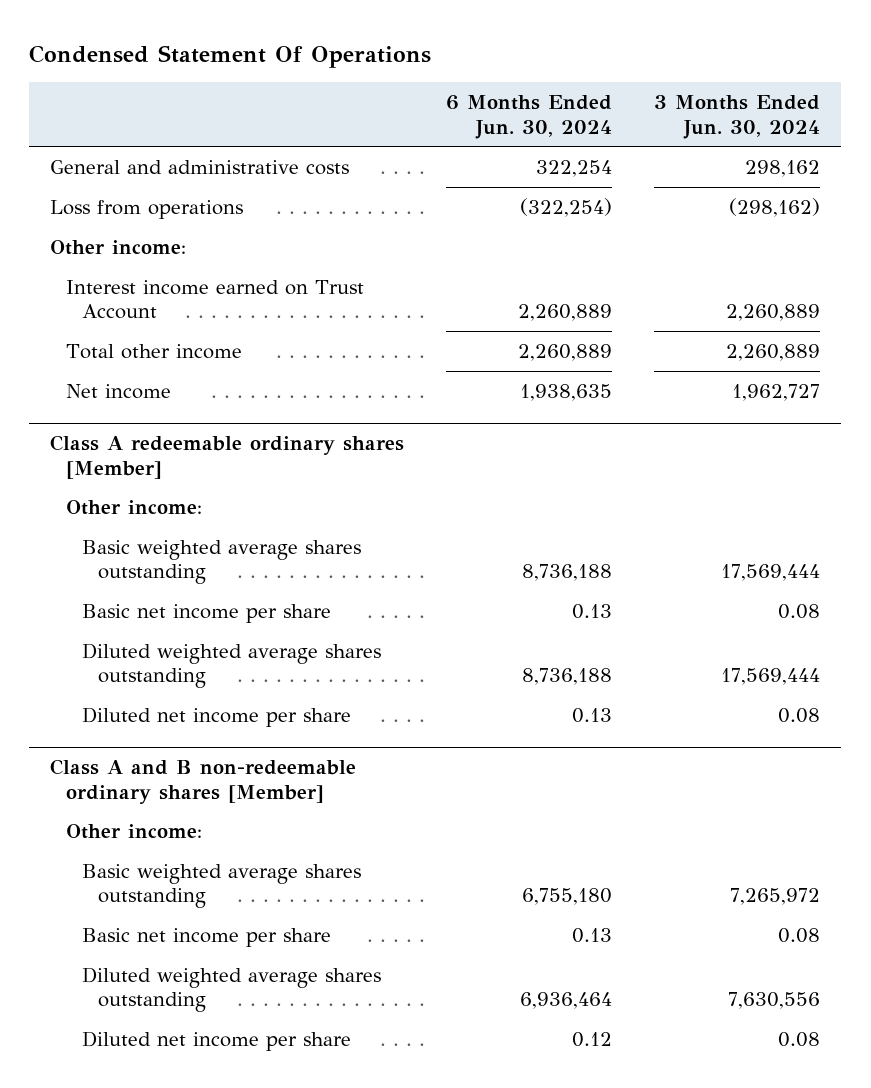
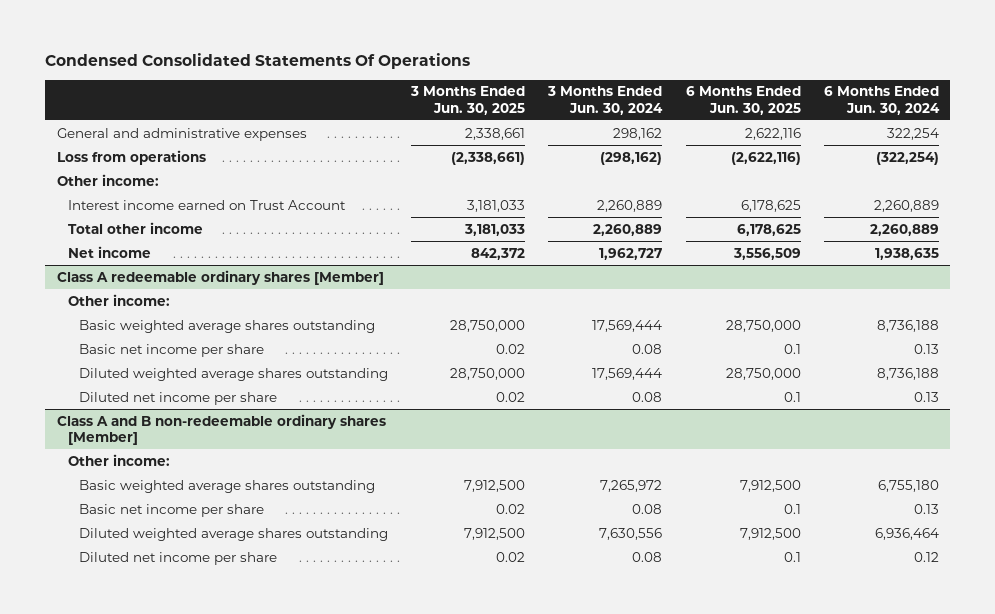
[29,44,432,68] Condensed Statement Of Operations -> [45,53,471,70] Condensed Consolidated Statements Of Operations
none -> [410,86,526,115] 3 Months Ended Jun. 30, 2025
none -> [685,86,801,115] 6 Months Ended Jun. 30, 2025
[50,159,350,175] General and administrative costs -> [56,127,307,141] General and administrative expenses

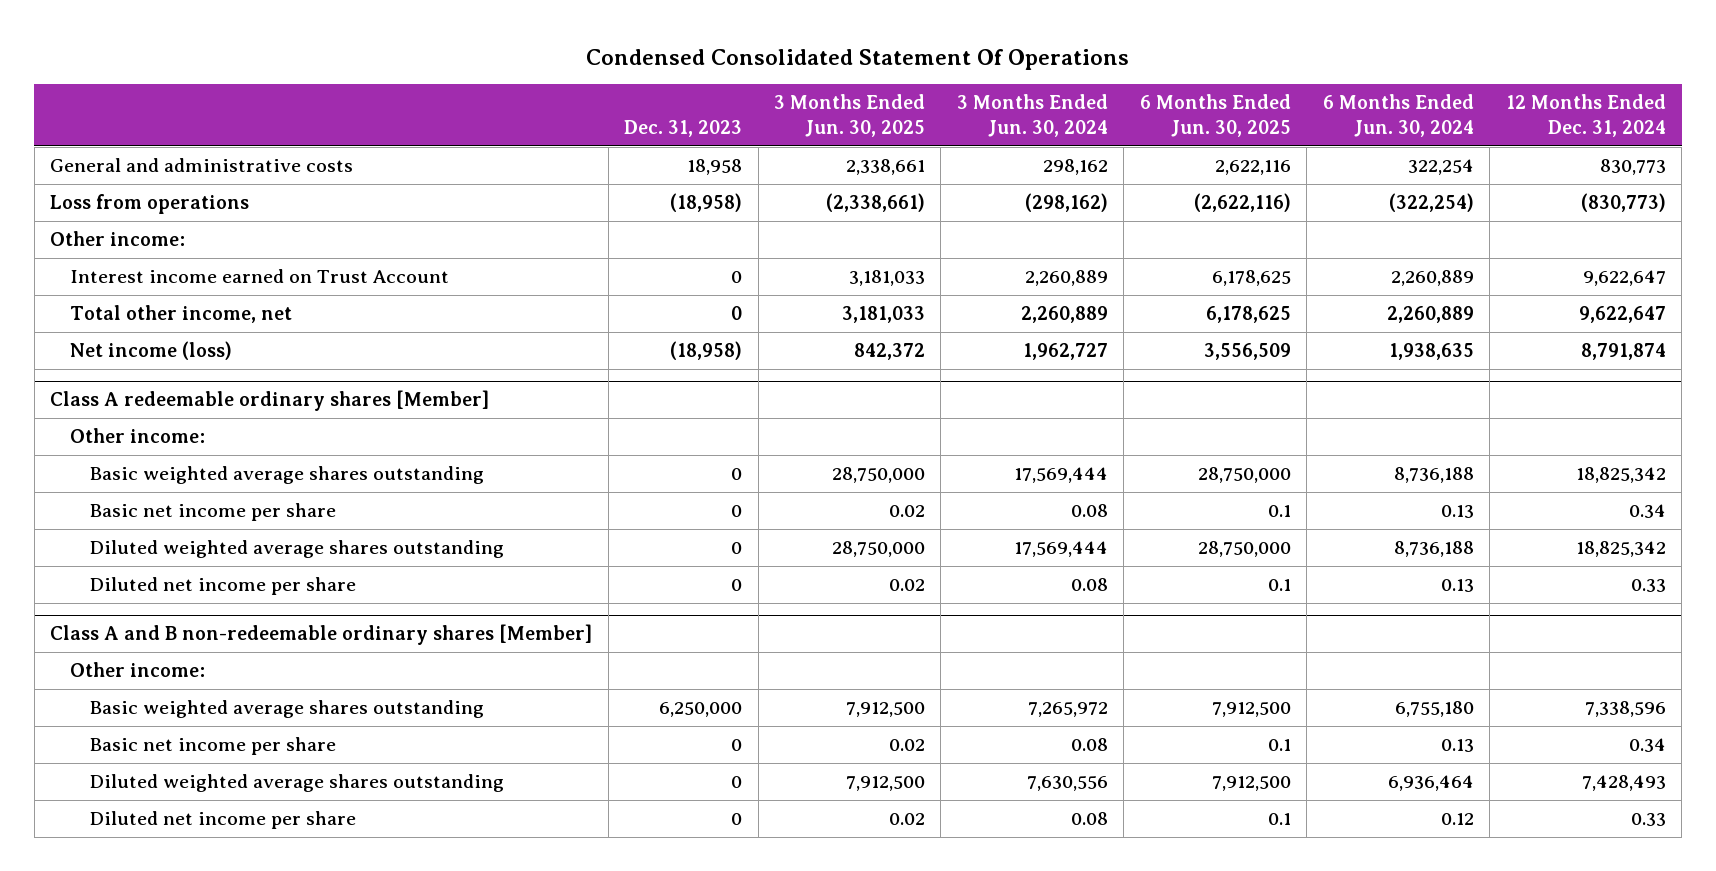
[45,53,471,70] Condensed Consolidated Statements Of Operations -> [585,48,1129,70] Condensed Consolidated Statement Of Operations
none -> [624,120,743,138] Dec. 31, 2023
none -> [1505,94,1666,138] 12 Months Ended Dec. 31, 2024
[56,127,307,141] General and administrative expenses -> [50,158,354,173] General and administrative costs
[67,221,203,234] Total other income -> [70,305,293,324] Total other income, net
[67,245,151,258] Net income -> [70,341,233,361] Net income (loss)

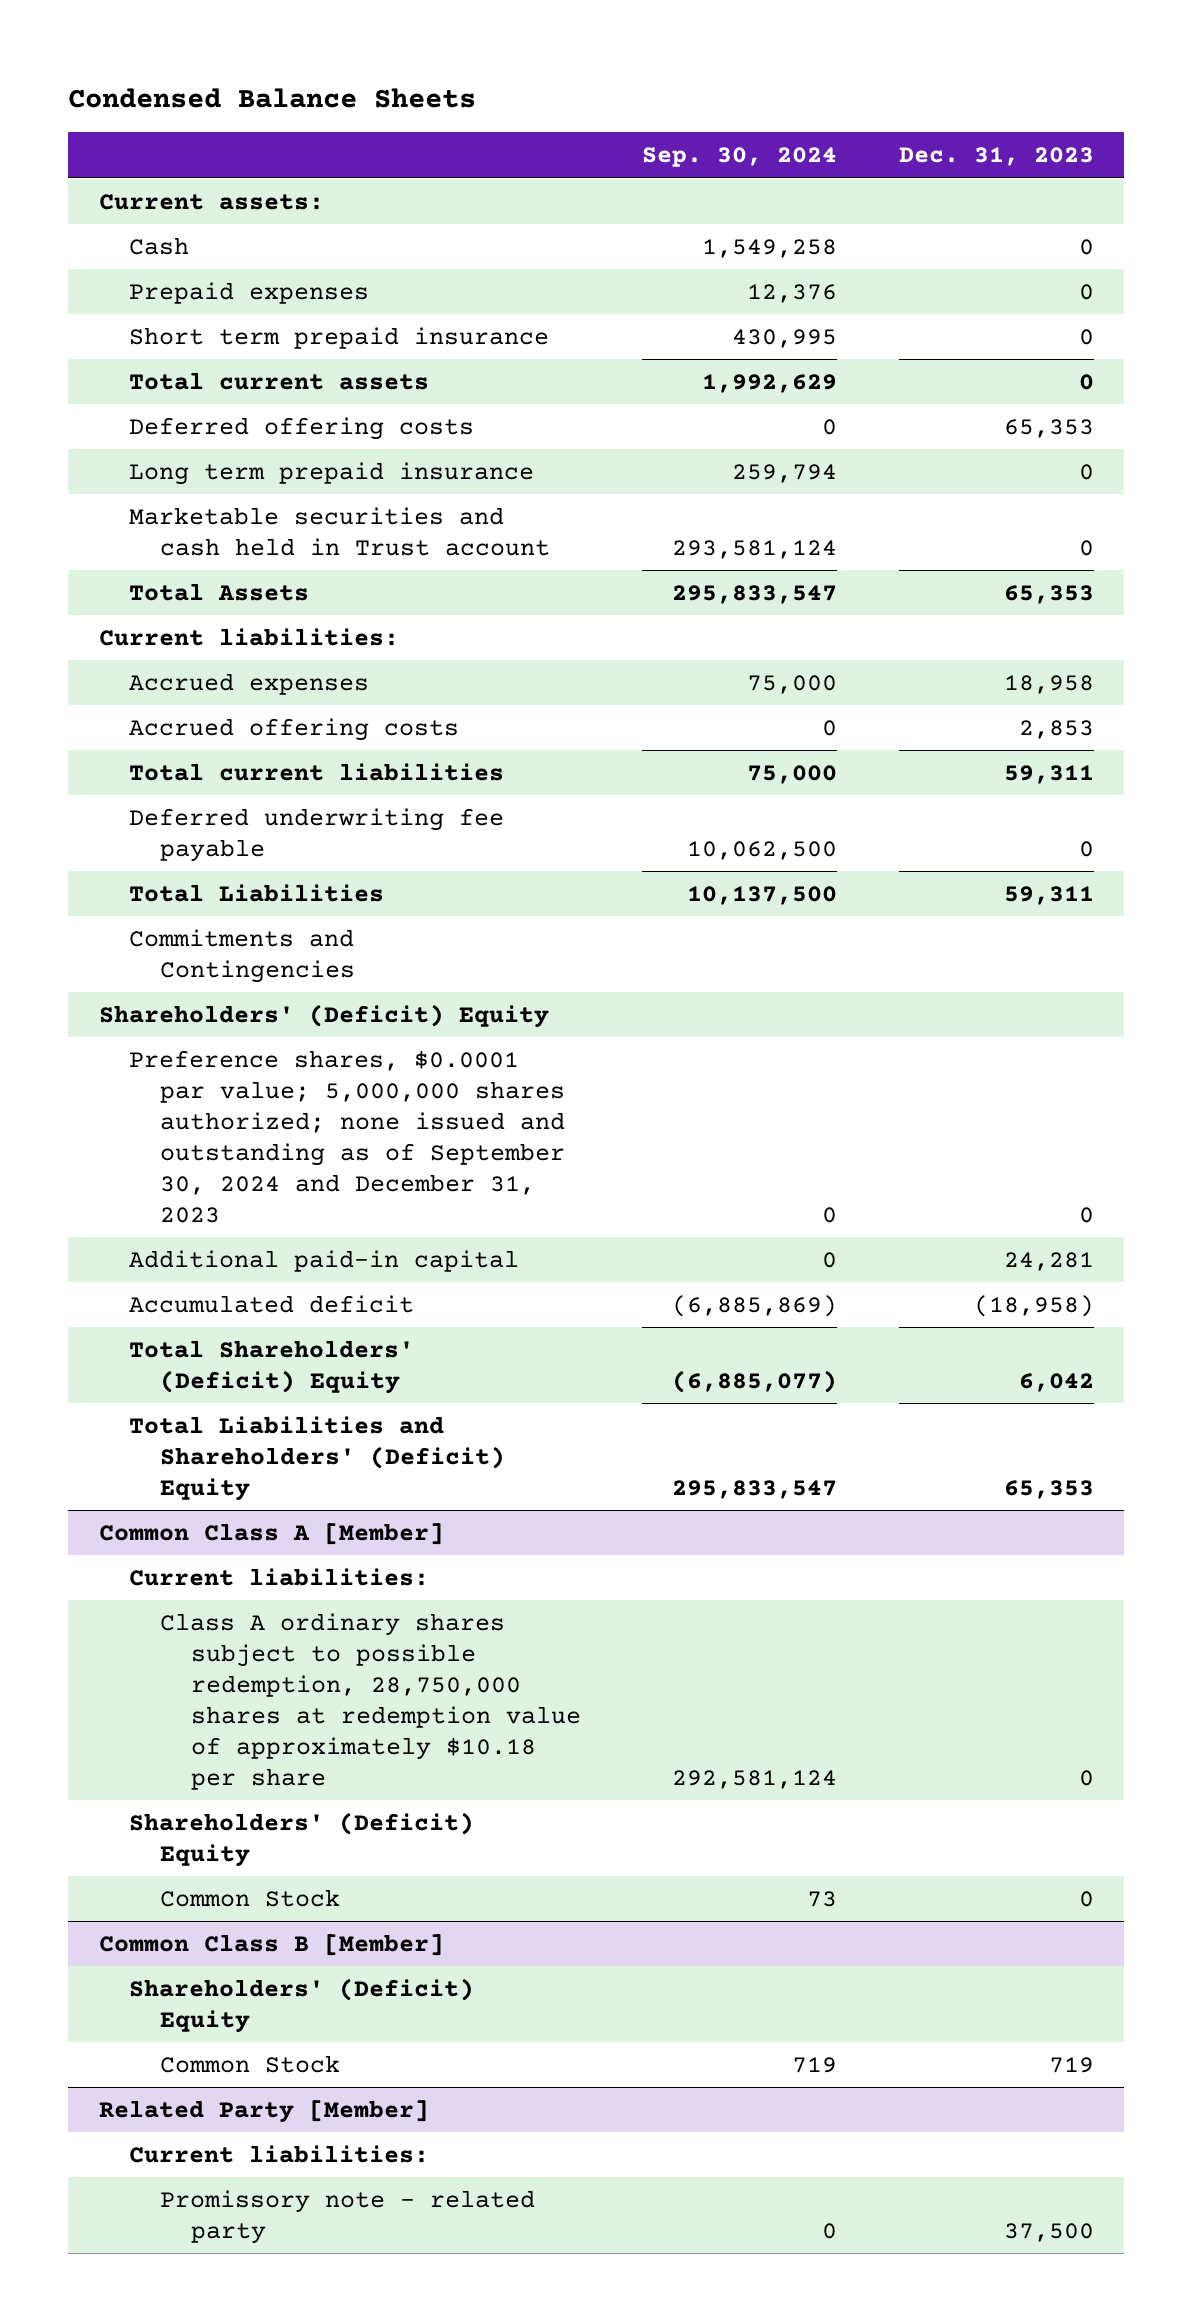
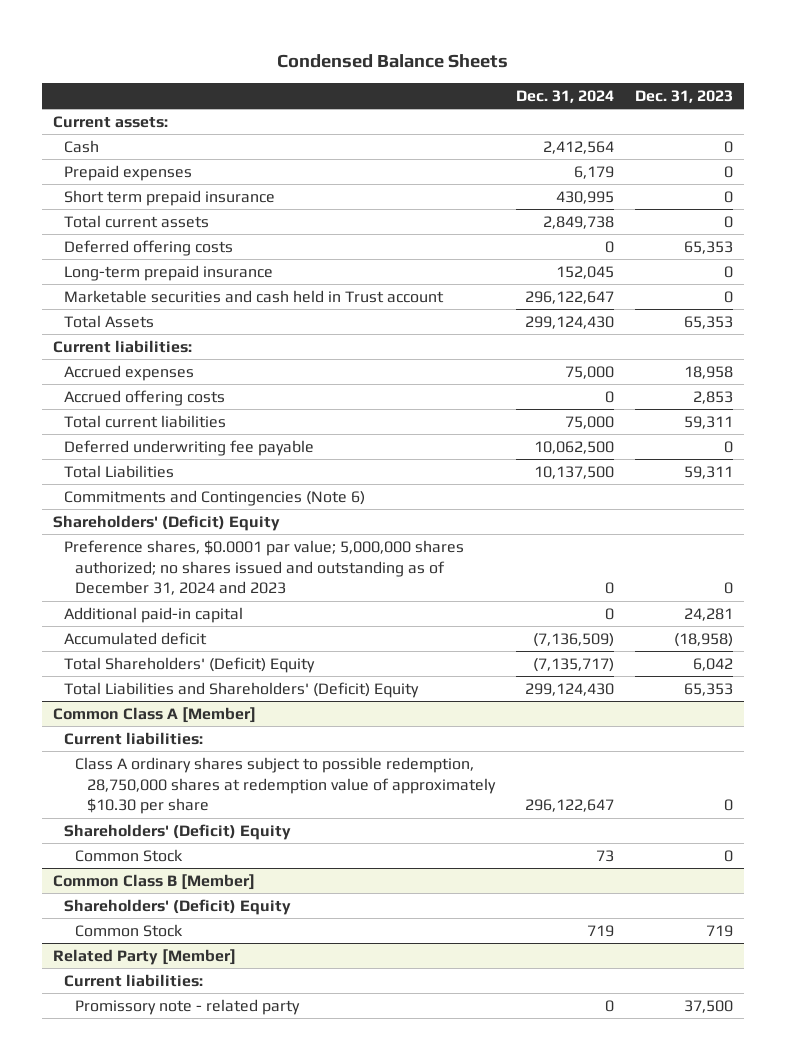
[642,147,838,168] Sep. 30, 2024 -> none
none -> [515,89,614,103] Dec. 31, 2024
[129,461,535,485] Long term prepaid insurance -> [63,264,273,281] Long-term prepaid insurance
[129,928,356,983] Commitments and Contingencies -> [63,489,365,506] Commitments and Contingencies (Note 6)
[129,1049,566,1223] Preference shares, $0.0001 par value; 5,000,000 shares authorized; none issued and outstanding as of September 30, 2024 and December 31, 2023 -> [63,539,464,596] Preference shares, $0.0001 par value; 5,000,000 shares authorized; no shares issued and outstanding as of December 31, 2024 and 2023
[160,1612,581,1790] Class A ordinary shares subject to possible redemption, 28,750,000 shares at redemption value of approximately $10.18 per share -> [75,756,496,815] Class A ordinary shares subject to possible redemption, 28,750,000 shares at redemption value of approximately $10.30 per share

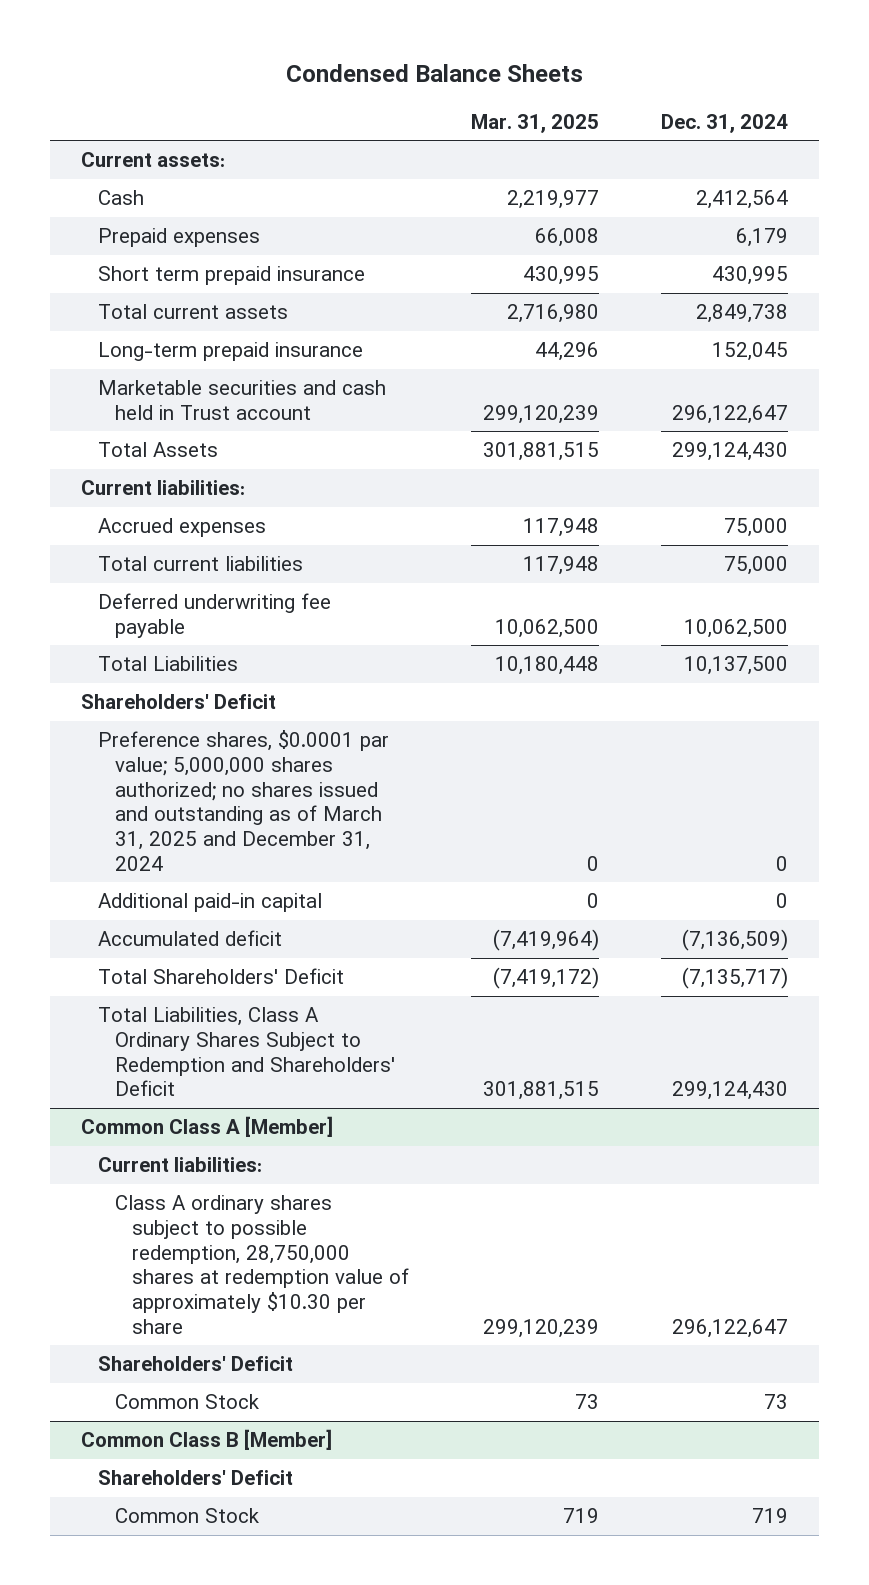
[635,89,734,103] Dec. 31, 2023 -> none
none -> [471,113,600,133] Mar. 31, 2025
[63,239,233,256] Deferred offering costs -> none
[63,389,225,406] Accrued offering costs -> none
[63,489,365,506] Commitments and Contingencies (Note 6) -> none
[52,514,280,531] Shareholders' (Deficit) Equity -> [80,694,276,710] Shareholders' Deficit
[63,539,464,596] Preference shares, $0.0001 par value; 5,000,000 shares authorized; no shares issued and outstanding as of December 31, 2024 and 2023 -> [98,730,390,871] Preference shares, $0.0001 par value; 5,000,000 shares authorized; no shares issued and outstanding as of March 31, 2025 and December 31, 2024
[63,656,315,673] Total Shareholders' (Deficit) Equity -> [98,968,345,985] Total Shareholders' Deficit
[63,681,419,698] Total Liabilities and Shareholders' (Deficit) Equity -> [98,1007,396,1097] Total Liabilities, Class A Ordinary Shares Subject to Redemption and Shareholders' Deficit
[63,823,291,840] Shareholders' (Deficit) Equity -> [98,1356,294,1372] Shareholders' Deficit
[63,898,291,915] Shareholders' (Deficit) Equity -> [98,1470,294,1486] Shareholders' Deficit
[52,948,236,965] Related Party [Member] -> none
[63,973,203,987] Current liabilities: -> none
[75,998,301,1015] Promissory note - related party -> none

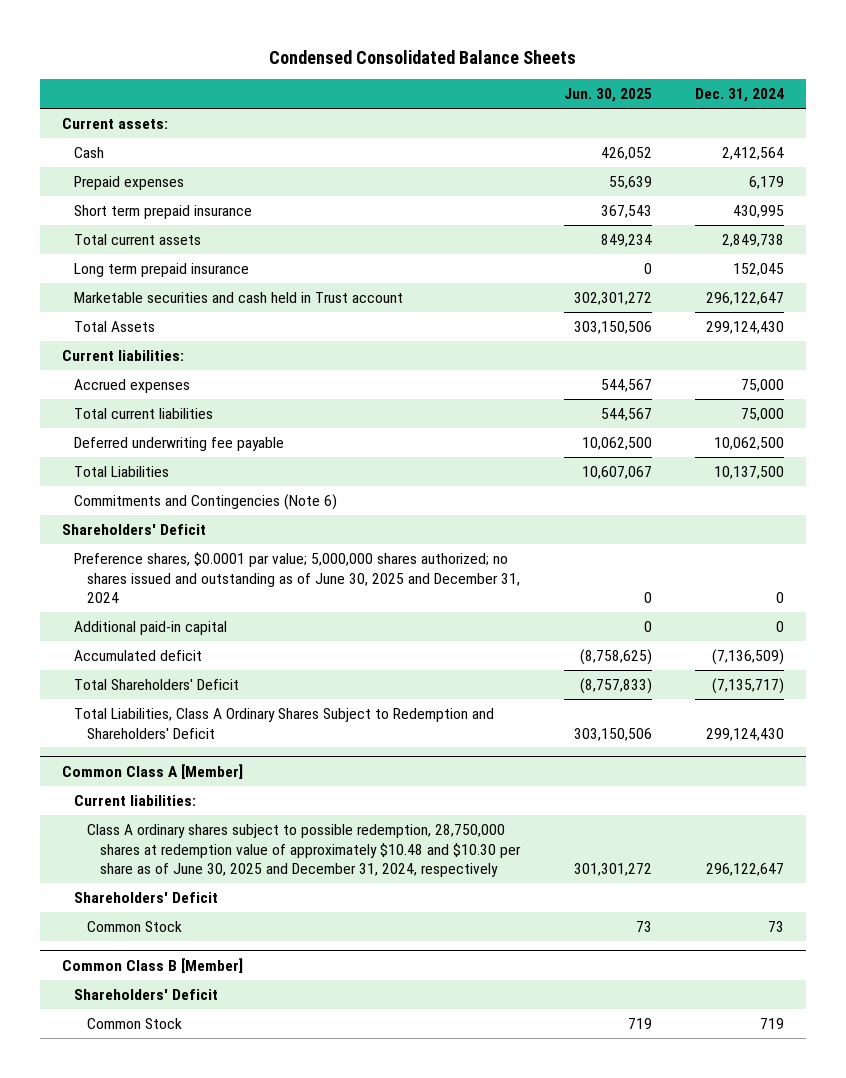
[285,64,583,83] Condensed Balance Sheets -> [268,49,576,64] Condensed Consolidated Balance Sheets
[471,113,600,133] Mar. 31, 2025 -> none
none -> [563,88,652,103] Jun. 30, 2025
[98,342,364,362] Long-term prepaid insurance -> [74,262,250,277] Long term prepaid insurance
none -> [74,493,338,510] Commitments and Contingencies (Note 6)
[98,730,390,871] Preference shares, $0.0001 par value; 5,000,000 shares authorized; no shares issued and outstanding as of March 31, 2025 and December 31, 2024 -> [74,551,521,604] Preference shares, $0.0001 par value; 5,000,000 shares authorized; no shares issued and outstanding as of June 30, 2025 and December 31, 2024
[115,1195,410,1334] Class A ordinary shares subject to possible redemption, 28,750,000 shares at redemption value of approximately $10.30 per share -> [87,823,522,878] Class A ordinary shares subject to possible redemption, 28,750,000 shares at redemption value of approximately $10.48 and $10.30 per share as of June 30, 2025 and December 31, 2024, respectively

